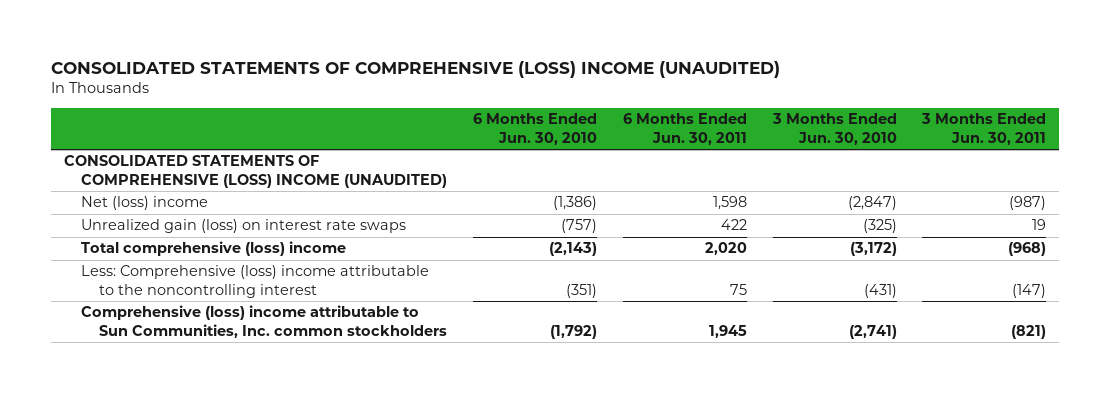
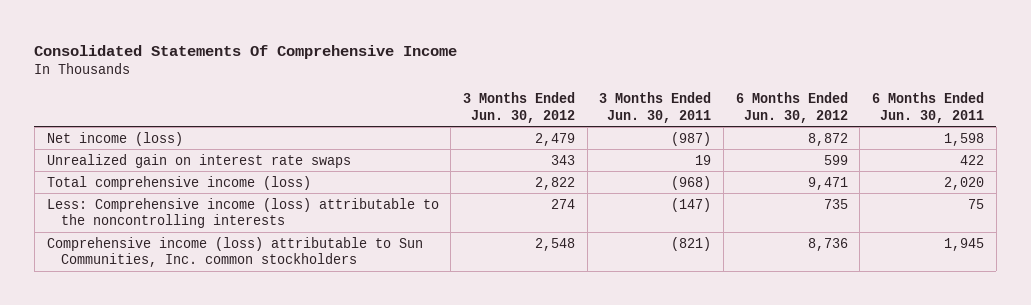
[51,60,781,78] CONSOLIDATED STATEMENTS OF COMPREHENSIVE (LOSS) INCOME (UNAUDITED) -> [34,44,458,59] Consolidated Statements Of Comprehensive Income
[473,113,598,145] 6 Months Ended Jun. 30, 2010 -> none
[771,113,897,145] 3 Months Ended Jun. 30, 2010 -> none
none -> [463,92,576,123] 3 Months Ended Jun. 30, 2012
none -> [735,92,848,123] 6 Months Ended Jun. 30, 2012
[63,155,448,188] CONSOLIDATED STATEMENTS OF COMPREHENSIVE (LOSS) INCOME (UNAUDITED) -> none
[81,196,209,211] Net (loss) income -> [46,131,183,146] Net income (loss)
[81,219,407,234] Unrealized gain (loss) on interest rate swaps -> [46,153,351,168] Unrealized gain on interest rate swaps
[81,241,347,257] Total comprehensive (loss) income -> [46,175,311,190] Total comprehensive income (loss)
[81,265,430,298] Less: Comprehensive (loss) income attributable to the noncontrolling interest -> [46,197,439,229] Less: Comprehensive income (loss) attributable to the noncontrolling interests
[81,305,447,338] Comprehensive (loss) income attributable to Sun Communities, Inc. common stockholders -> [46,236,423,268] Comprehensive income (loss) attributable to Sun Communities, Inc. common stockholders

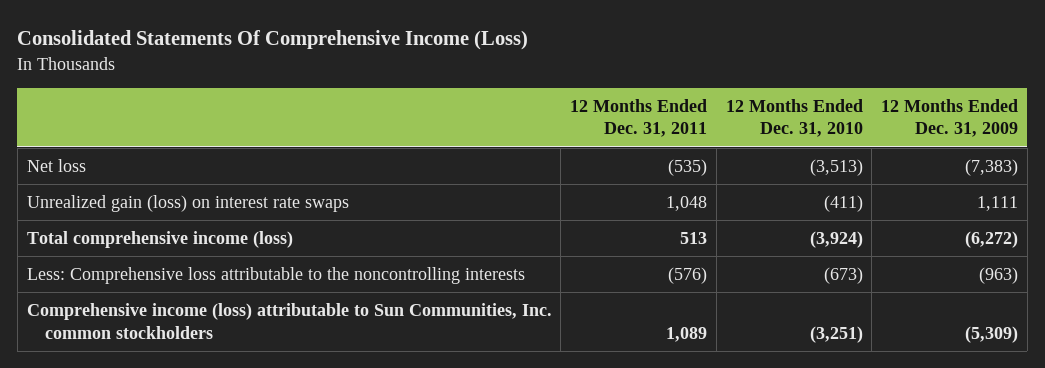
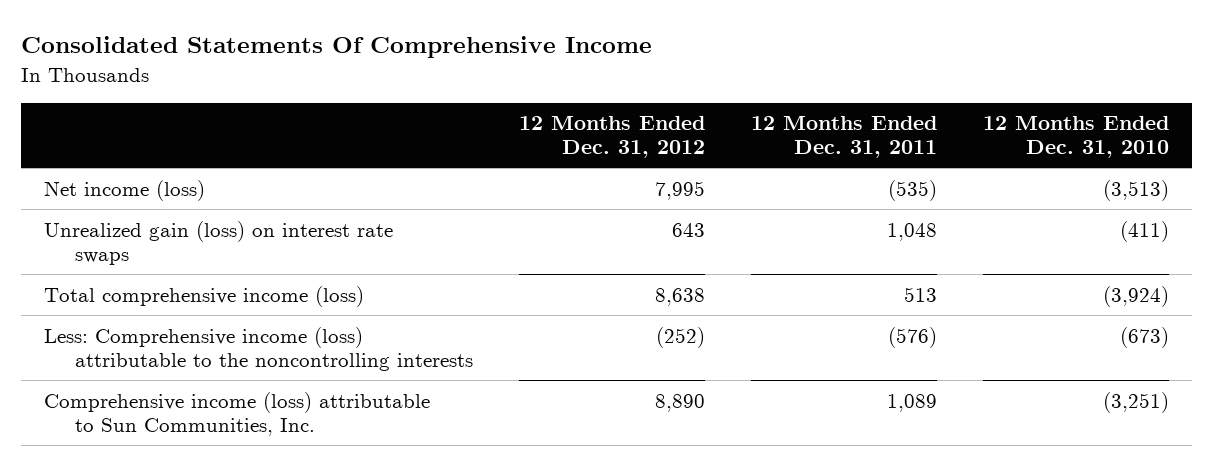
[17,30,529,51] Consolidated Statements Of Comprehensive Income (Loss) -> [20,36,652,59] Consolidated Statements Of Comprehensive Income
[881,98,1019,138] 12 Months Ended Dec. 31, 2009 -> none
none -> [518,116,705,159] 12 Months Ended Dec. 31, 2012
[26,158,86,172] Net loss -> [43,179,205,201] Net income (loss)
[26,266,525,284] Less: Comprehensive loss attributable to the noncontrolling interests -> [43,326,473,371] Less: Comprehensive income (loss) attributable to the noncontrolling interests
[26,302,552,339] Comprehensive income (loss) attributable to Sun Communities, Inc. common stockholders -> [43,391,430,436] Comprehensive income (loss) attributable to Sun Communities, Inc.

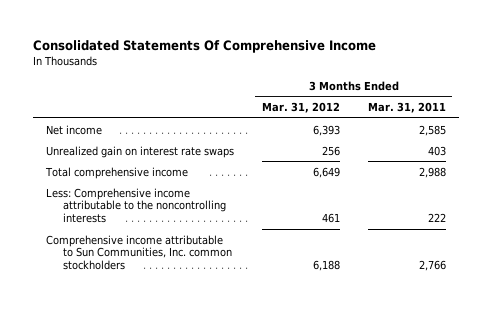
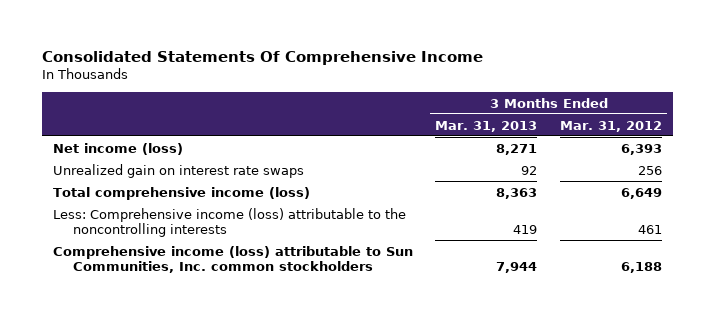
[367,102,446,114] Mar. 31, 2011 -> none
none -> [435,120,538,132] Mar. 31, 2013
[46,124,103,135] Net income -> [53,142,184,155] Net income (loss)
[45,166,189,179] Total comprehensive income -> [53,186,311,200] Total comprehensive income (loss)
[46,187,226,224] Less: Comprehensive income attributable to the noncontrolling interests -> [53,207,407,238] Less: Comprehensive income (loss) attributable to the noncontrolling interests
[46,234,232,271] Comprehensive income attributable to Sun Communities, Inc. common stockholders -> [53,245,414,274] Comprehensive income (loss) attributable to Sun Communities, Inc. common stockholders

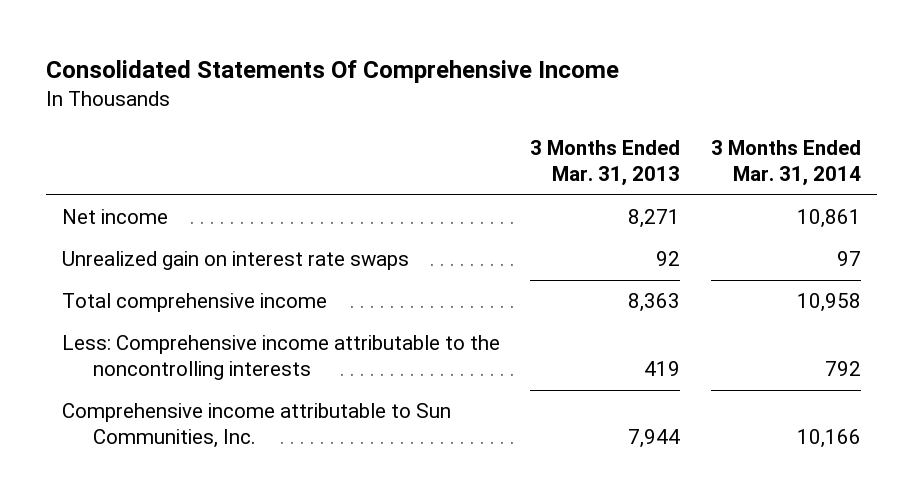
[559,120,662,132] Mar. 31, 2012 -> none
none -> [711,140,862,187] 3 Months Ended Mar. 31, 2014
[53,142,184,155] Net income (loss) -> [61,209,168,225] Net income
[53,186,311,200] Total comprehensive income (loss) -> [61,293,327,313] Total comprehensive income
[53,207,407,238] Less: Comprehensive income (loss) attributable to the noncontrolling interests -> [61,335,500,381] Less: Comprehensive income attributable to the noncontrolling interests
[53,245,414,274] Comprehensive income (loss) attributable to Sun Communities, Inc. common stockholders -> [61,403,451,449] Comprehensive income attributable to Sun Communities, Inc.

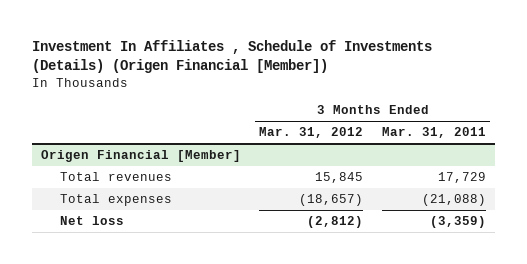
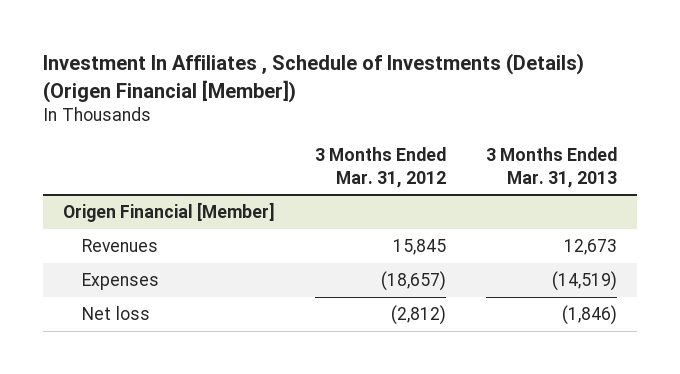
[381,127,486,139] Mar. 31, 2011 -> none
none -> [485,147,617,188] 3 Months Ended Mar. 31, 2013
[59,172,172,182] Total revenues -> [81,238,158,252] Revenues
[59,194,172,207] Total expenses -> [81,272,159,290] Expenses

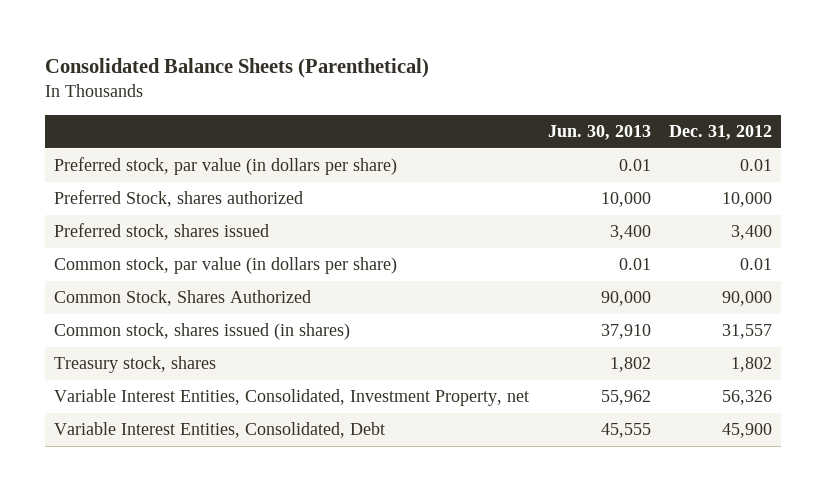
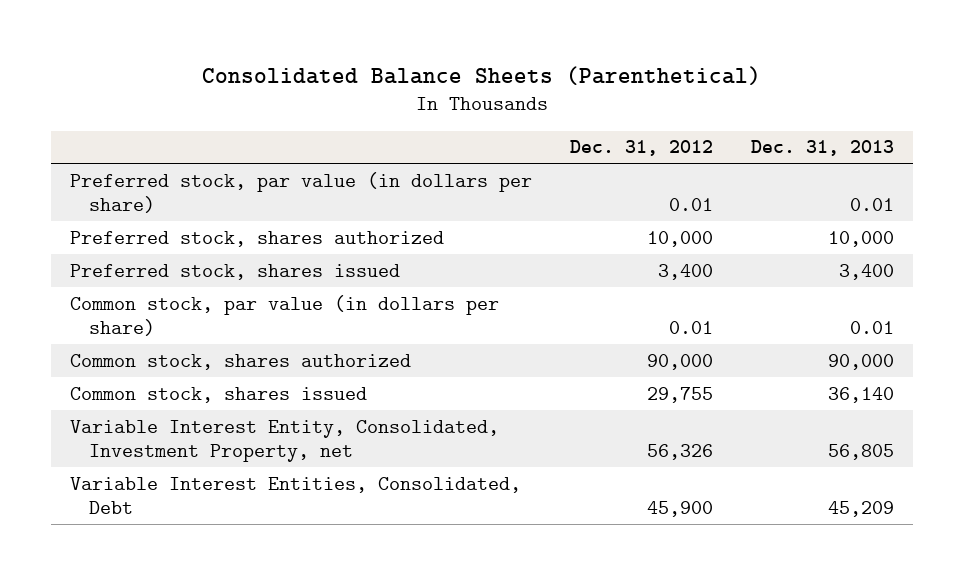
[547,125,651,141] Jun. 30, 2013 -> none
none -> [751,140,895,157] Dec. 31, 2013
[54,190,304,208] Preferred Stock, shares authorized -> [70,230,445,247] Preferred stock, shares authorized
[54,356,217,374] Treasury stock, shares -> none
[54,290,312,307] Common Stock, Shares Authorized -> [70,353,412,370] Common stock, shares authorized
[54,323,351,341] Common stock, shares issued (in shares) -> [70,386,368,403] Common stock, shares issued
[722,324,773,340] 31,557 -> [647,386,714,403] 29,755
[54,389,530,407] Variable Interest Entities, Consolidated, Investment Property, net -> [70,419,500,462] Variable Interest Entity, Consolidated, Investment Property, net

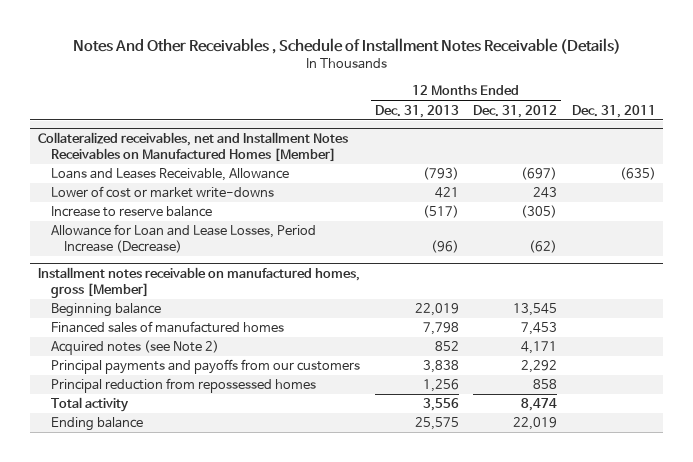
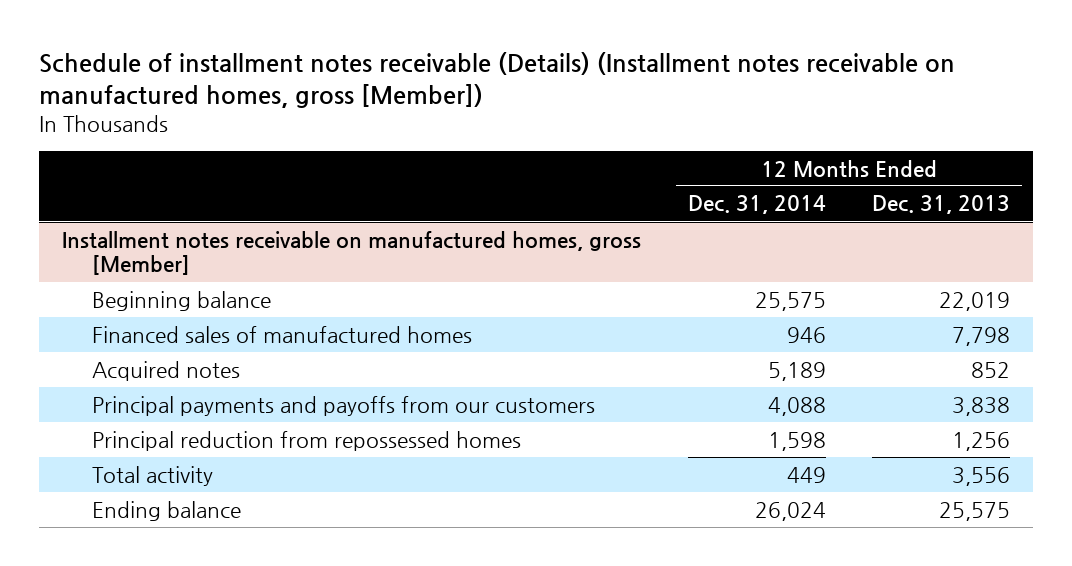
[72,37,621,54] Notes And Other Receivables , Schedule of Installment Notes Receivable (Details) -> [38,51,955,108] Schedule of installment notes receivable (Details) (Installment notes receivable on manufactured homes, gross [Member])
[473,104,558,118] Dec. 31, 2012 -> none
[571,104,656,118] Dec. 31, 2011 -> none
none -> [687,195,826,215] Dec. 31, 2014
[37,132,348,162] Collateralized receivables, net and Installment Notes Receivables on Manufactured Homes [Member] -> none
[50,168,289,182] Loans and Leases Receivable, Allowance -> none
[50,186,274,199] Lower of cost or market write-downs -> none
[50,206,212,218] Increase to reserve balance -> none
[50,224,316,253] Allowance for Loan and Lease Losses, Period Increase (Decrease) -> none
[50,340,219,356] Acquired notes (see Note 2) -> [91,360,240,381] Acquired notes

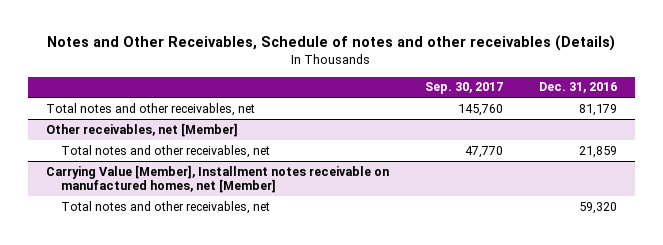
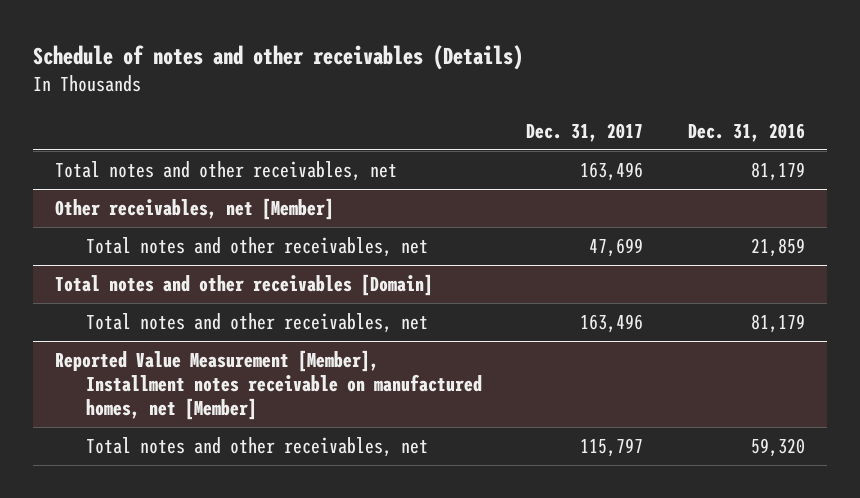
[47,35,616,52] Notes and Other Receivables, Schedule of notes and other receivables (Details) -> [33,45,524,71] Schedule of notes and other receivables (Details)
[424,82,503,95] Sep. 30, 2017 -> none
none -> [526,122,644,142] Dec. 31, 2017
none -> [55,274,434,297] Total notes and other receivables [Domain]
none -> [85,313,428,334] Total notes and other receivables, net
[45,164,389,194] Carrying Value [Member], Installment notes receivable on manufactured homes, net [Member] -> [55,350,482,420] Reported Value Measurement [Member], Installment notes receivable on manufactured homes, net [Member]

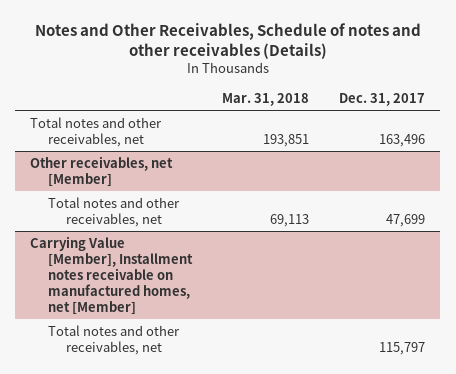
[33,45,524,71] Schedule of notes and other receivables (Details) -> [34,22,421,59] Notes and Other Receivables, Schedule of notes and other receivables (Details)
[687,122,805,142] Dec. 31, 2016 -> none
none -> [222,93,310,107] Mar. 31, 2018
[55,274,434,297] Total notes and other receivables [Domain] -> none
[85,313,428,334] Total notes and other receivables, net -> none
[55,350,482,420] Reported Value Measurement [Member], Installment notes receivable on manufactured homes, net [Member] -> [30,235,193,315] Carrying Value [Member], Installment notes receivable on manufactured homes, net [Member]

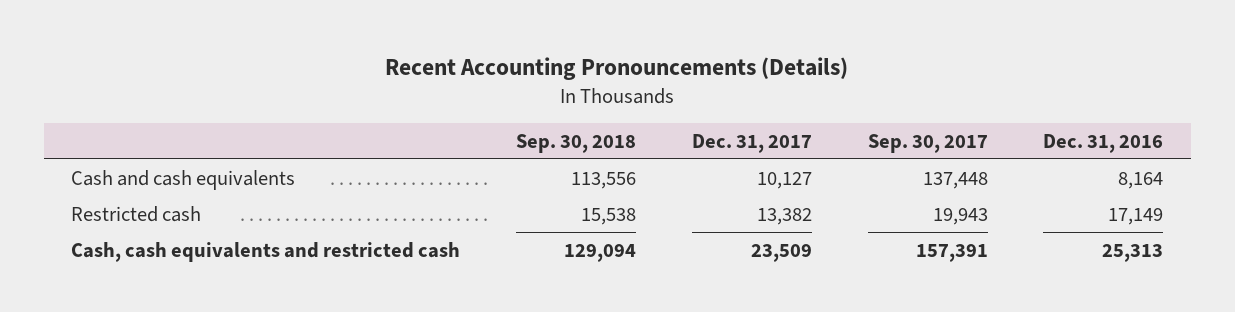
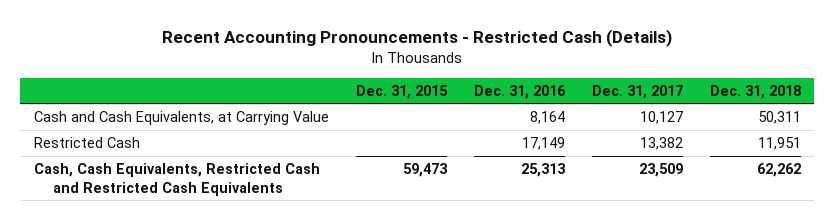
[385,57,849,81] Recent Accounting Pronouncements (Details) -> [162,29,673,48] Recent Accounting Pronouncements - Restricted Cash (Details)
[516,133,637,153] Sep. 30, 2018 -> none
[867,133,988,153] Sep. 30, 2017 -> none
none -> [355,84,448,99] Dec. 31, 2015
none -> [709,84,801,99] Dec. 31, 2018
[71,169,296,190] Cash and cash equivalents -> [33,111,329,126] Cash and Cash Equivalents, at Carrying Value
[71,205,202,222] Restricted cash -> [33,137,140,149] Restricted Cash
[71,241,461,262] Cash, cash equivalents and restricted cash -> [33,163,320,196] Cash, Cash Equivalents, Restricted Cash and Restricted Cash Equivalents

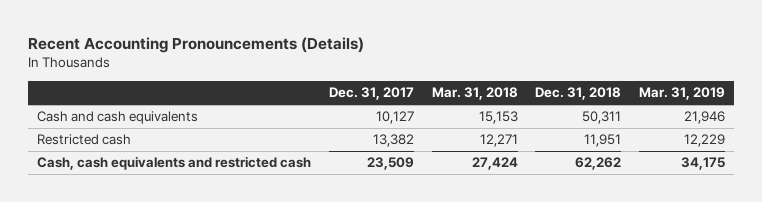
[162,29,673,48] Recent Accounting Pronouncements - Restricted Cash (Details) -> [28,37,365,54] Recent Accounting Pronouncements (Details)
[355,84,448,99] Dec. 31, 2015 -> none
[473,84,566,99] Dec. 31, 2016 -> none
none -> [431,87,518,101] Mar. 31, 2018
none -> [638,87,725,101] Mar. 31, 2019
[33,111,329,126] Cash and Cash Equivalents, at Carrying Value -> [37,111,199,125] Cash and cash equivalents
[33,137,140,149] Restricted Cash -> [37,134,132,146] Restricted cash
[33,163,320,196] Cash, Cash Equivalents, Restricted Cash and Restricted Cash Equivalents -> [37,156,312,171] Cash, cash equivalents and restricted cash

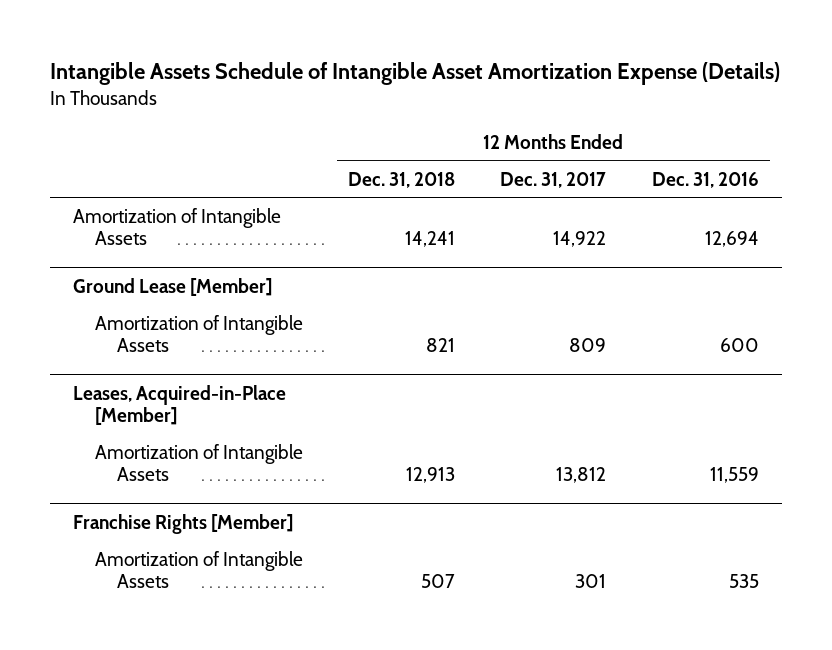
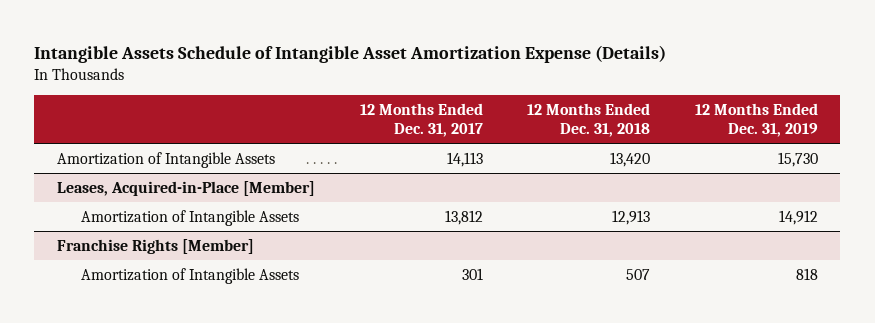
[651,171,759,188] Dec. 31, 2016 -> none
none -> [695,103,819,137] 12 Months Ended Dec. 31, 2019
[72,277,272,296] Ground Lease [Member] -> none
[94,315,303,352] Amortization of Intangible Assets -> none
[405,230,456,247] 14,241 -> [610,152,651,168] 13,420
[553,230,607,247] 14,922 -> [446,152,483,168] 14,113

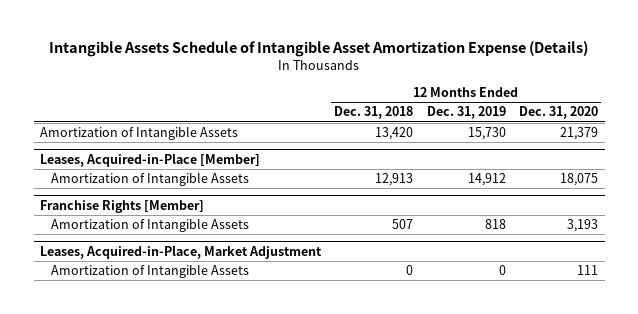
[359,103,483,137] 12 Months Ended Dec. 31, 2017 -> none
none -> [519,106,599,120] Dec. 31, 2020
none -> [40,245,323,260] Leases, Acquired-in-Place, Market Adjustment
none -> [51,264,250,279] Amortization of Intangible Assets

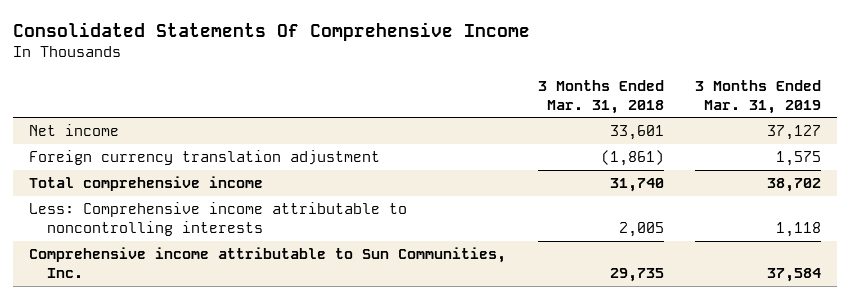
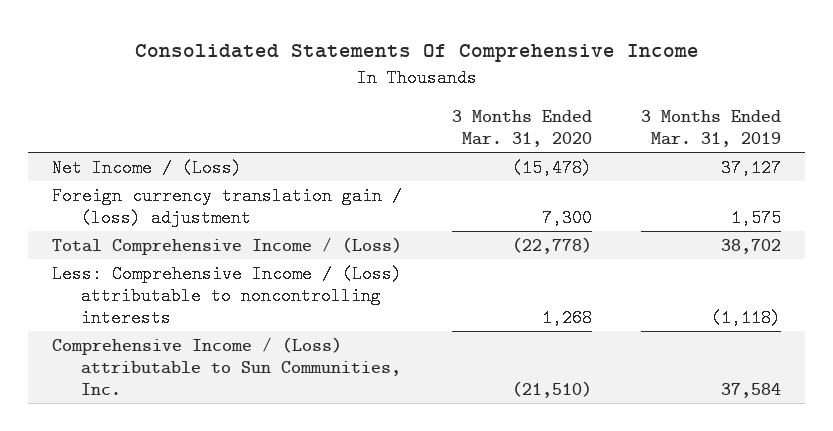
[537,79,664,114] 3 Months Ended Mar. 31, 2018 -> none
none -> [451,109,592,147] 3 Months Ended Mar. 31, 2020
[29,124,120,137] Net income -> [52,158,243,177] Net Income / (Loss)
[29,150,381,166] Foreign currency translation adjustment -> [52,186,403,228] Foreign currency translation gain / (loss) adjustment
[29,176,264,192] Total comprehensive income -> [52,236,403,255] Total Comprehensive Income / (Loss)
[29,202,408,237] Less: Comprehensive income attributable to noncontrolling interests -> [52,264,403,328] Less: Comprehensive Income / (Loss) attributable to noncontrolling interests
[776,222,822,238] 1,118 -> [710,309,781,328] (1,118)
[29,247,507,279] Comprehensive income attributable to Sun Communities, Inc. -> [52,336,402,396] Comprehensive Income / (Loss) attributable to Sun Communities, Inc.

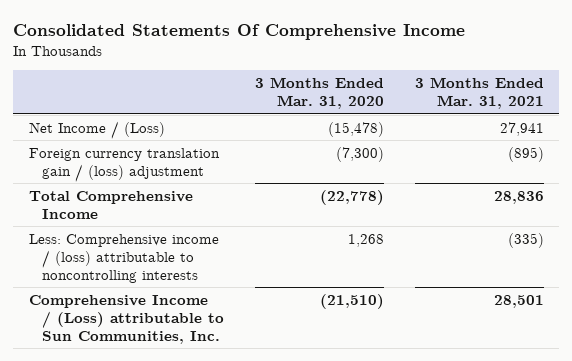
[640,109,781,147] 3 Months Ended Mar. 31, 2019 -> none
none -> [414,77,544,110] 3 Months Ended Mar. 31, 2021
[541,209,592,228] 7,300 -> [335,146,384,162] (7,300)
[52,236,403,255] Total Comprehensive Income / (Loss) -> [28,190,193,219] Total Comprehensive Income
[52,264,403,328] Less: Comprehensive Income / (Loss) attributable to noncontrolling interests -> [28,233,219,283] Less: Comprehensive income / (loss) attributable to noncontrolling interests

